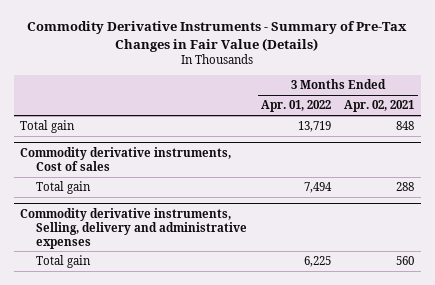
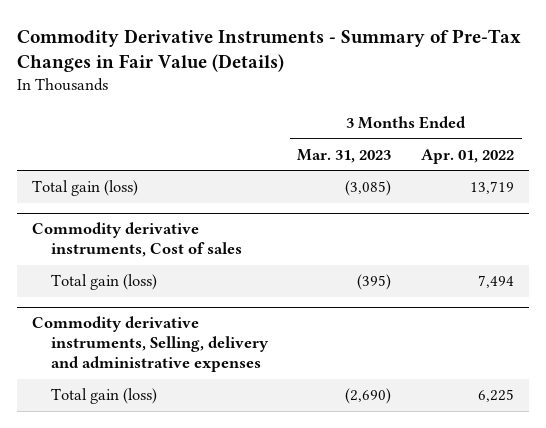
[344,100,415,113] Apr. 02, 2021 -> none
none -> [297,148,392,163] Mar. 31, 2023
[20,120,76,134] Total gain -> [32,180,139,197] Total gain (loss)
[36,181,92,195] Total gain -> [50,274,157,291] Total gain (loss)
[36,255,92,269] Total gain -> [50,388,157,405] Total gain (loss)

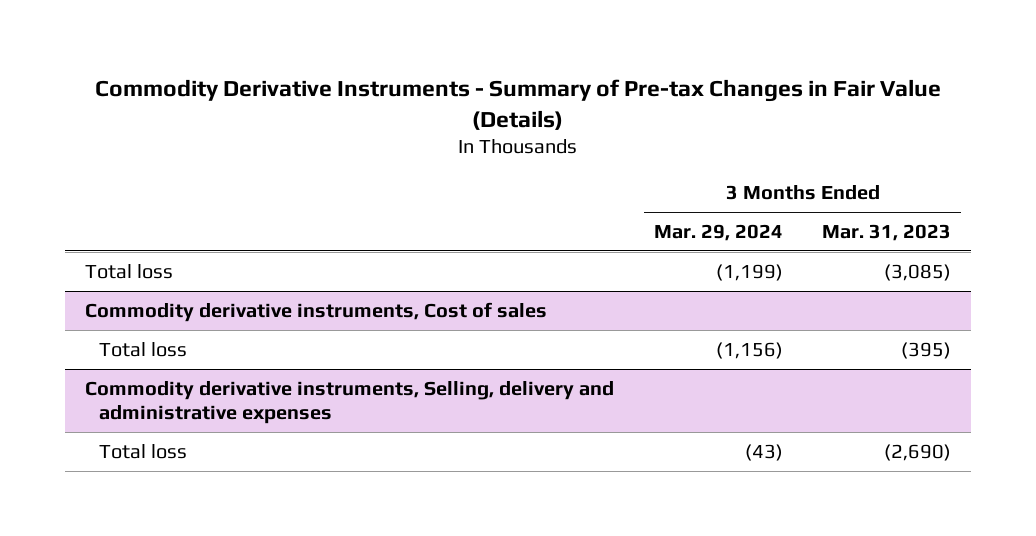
[17,28,522,73] Commodity Derivative Instruments - Summary of Pre-Tax Changes in Fair Value (Details) -> [95,78,942,130] Commodity Derivative Instruments - Summary of Pre-tax Changes in Fair Value (Details)
[421,148,515,164] Apr. 01, 2022 -> none
none -> [653,224,783,242] Mar. 29, 2024
[32,180,139,197] Total gain (loss) -> [84,263,173,279] Total loss
[50,274,157,291] Total gain (loss) -> [99,341,188,357] Total loss
[50,388,157,405] Total gain (loss) -> [99,443,188,459] Total loss

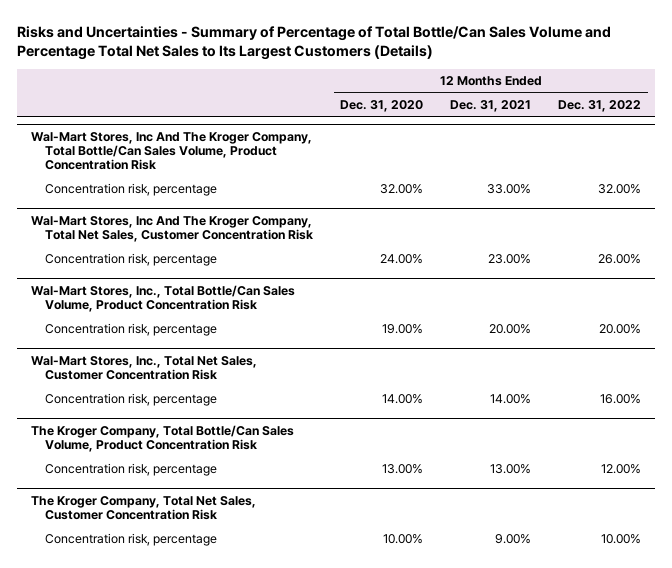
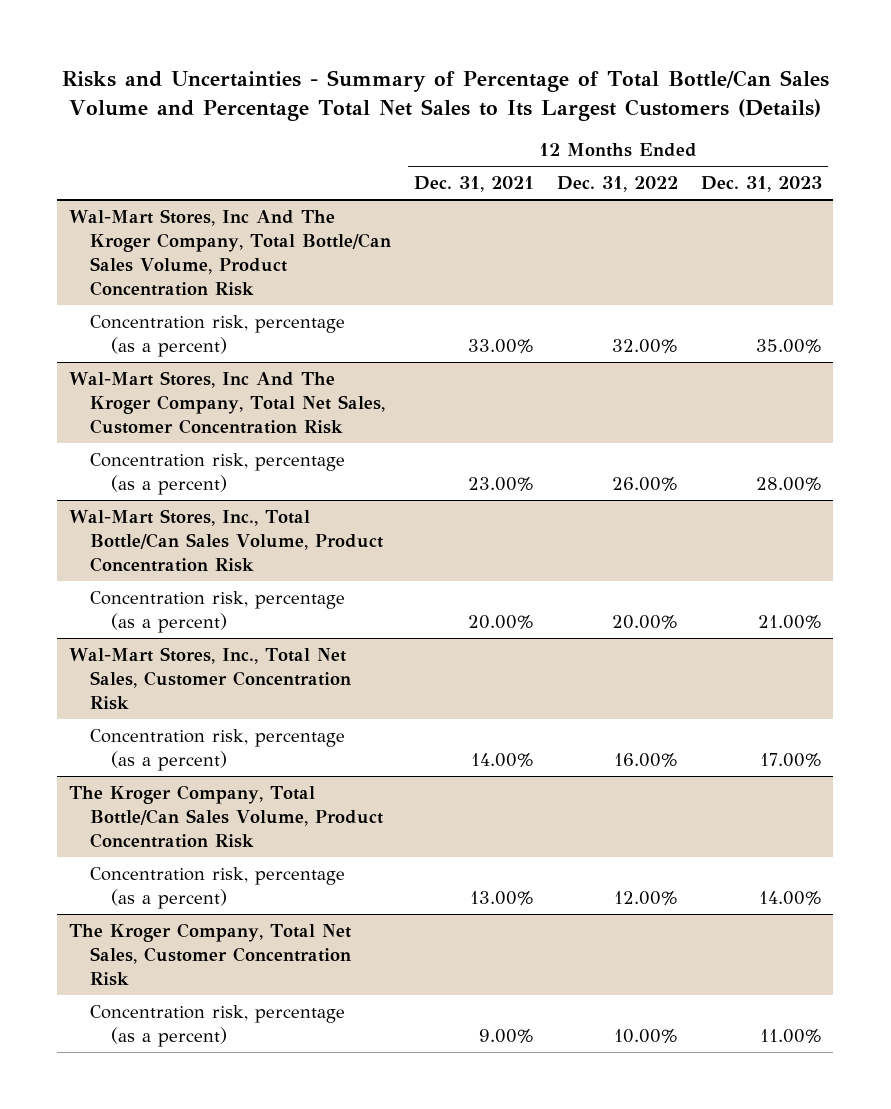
[340,99,424,112] Dec. 31, 2020 -> none
none -> [700,176,822,193] Dec. 31, 2023
[45,183,218,197] Concentration risk, percentage -> [89,314,345,357] Concentration risk, percentage (as a percent)
[45,253,218,267] Concentration risk, percentage -> [89,452,345,495] Concentration risk, percentage (as a percent)
[45,323,218,337] Concentration risk, percentage -> [89,590,345,633] Concentration risk, percentage (as a percent)
[45,393,218,407] Concentration risk, percentage -> [89,728,345,771] Concentration risk, percentage (as a percent)
[45,463,218,477] Concentration risk, percentage -> [89,866,345,909] Concentration risk, percentage (as a percent)
[45,533,218,547] Concentration risk, percentage -> [89,1004,345,1047] Concentration risk, percentage (as a percent)

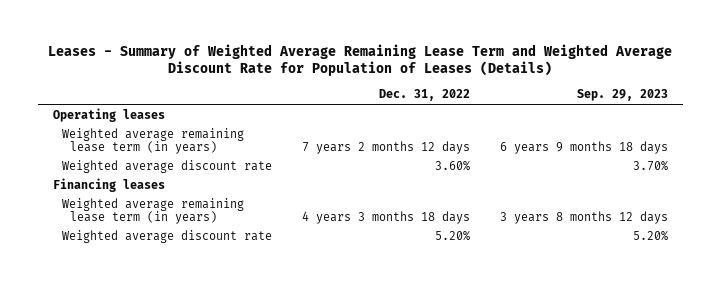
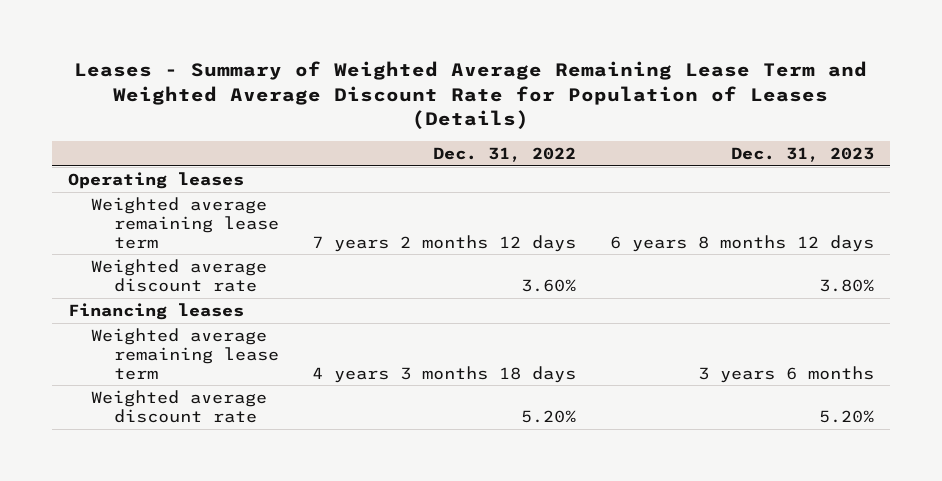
[577,89,669,102] Sep. 29, 2023 -> none
none -> [730,147,874,163] Dec. 31, 2023
[61,127,244,154] Weighted average remaining lease term (in years) -> [91,196,280,249] Weighted average remaining lease term
[61,197,244,224] Weighted average remaining lease term (in years) -> [91,327,280,380] Weighted average remaining lease term

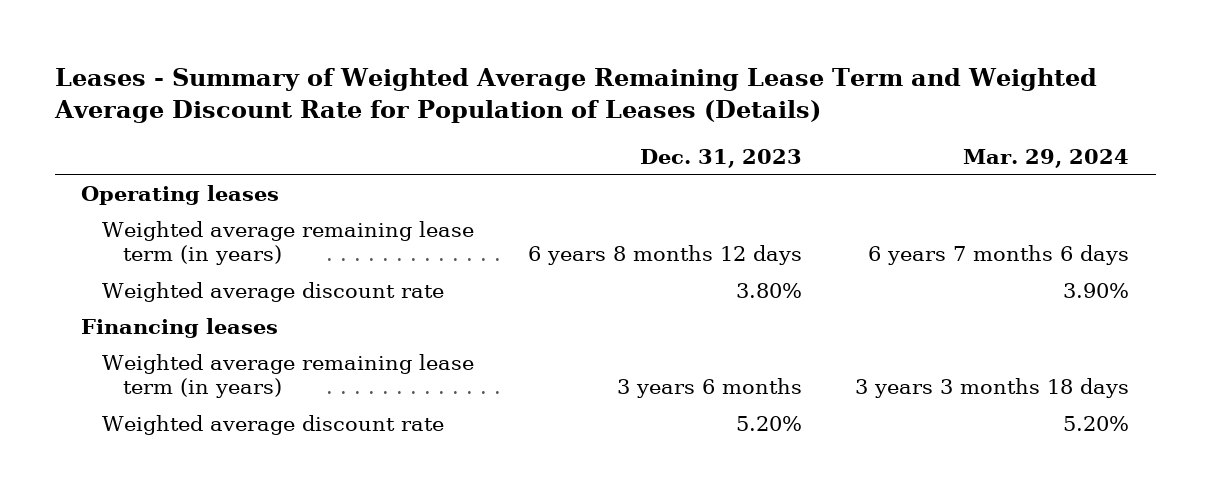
[433,147,577,163] Dec. 31, 2022 -> none
none -> [963,148,1130,168] Mar. 29, 2024
[91,196,280,249] Weighted average remaining lease term -> [102,220,475,266] Weighted average remaining lease term (in years)
[91,327,280,380] Weighted average remaining lease term -> [102,353,475,399] Weighted average remaining lease term (in years)

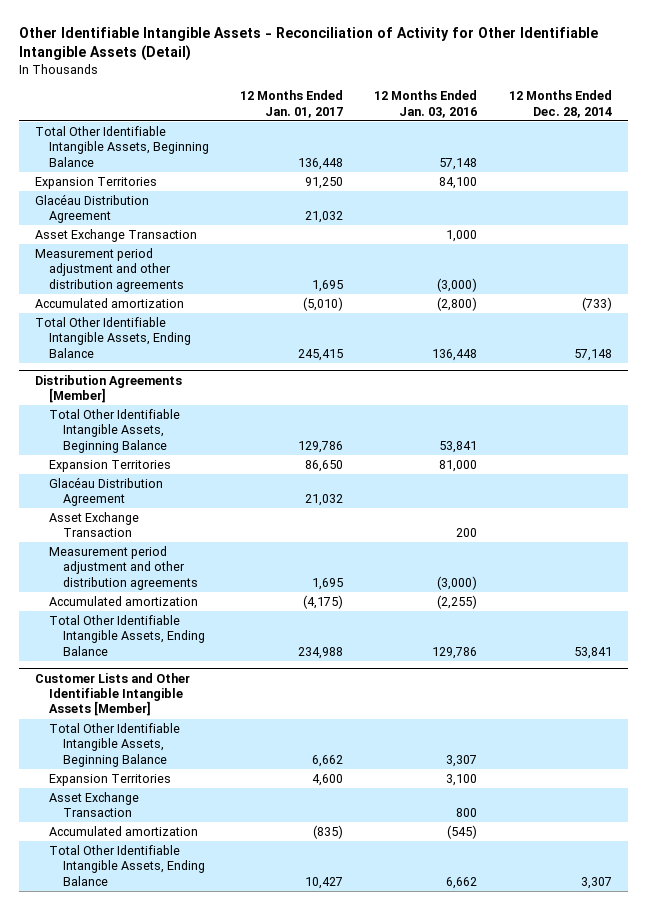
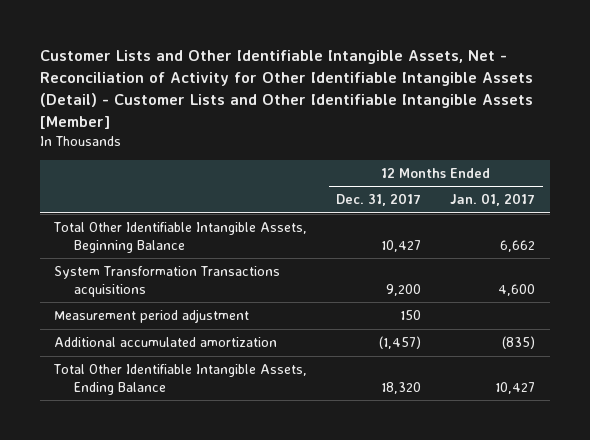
[18,27,598,62] Other Identifiable Intangible Assets - Reconciliation of Activity for Other Identifiable Intangible Assets (Detail) -> [39,50,533,129] Customer Lists and Other Identifiable Intangible Assets, Net - Reconciliation of Activity for Other Identifiable Intangible Assets (Detail) - Customer Lists and Other Identifiable Intangible Assets [Member]
[374,90,478,118] 12 Months Ended Jan. 03, 2016 -> none
[508,90,612,118] 12 Months Ended Dec. 28, 2014 -> none
none -> [336,193,422,207] Dec. 31, 2017
[34,125,209,167] Total Other Identifiable Intangible Assets, Beginning Balance -> none
[34,176,157,189] Expansion Territories -> none
[34,193,149,224] Glacéau Distribution Agreement -> none
[34,228,197,242] Asset Exchange Transaction -> none
[34,247,184,292] Measurement period adjustment and other distribution agreements -> none
[34,297,184,308] Accumulated amortization -> none
[34,316,191,358] Total Other Identifiable Intangible Assets, Ending Balance -> none
[34,374,182,403] Distribution Agreements [Member] -> none
[48,408,180,453] Total Other Identifiable Intangible Assets, Beginning Balance -> none
[48,459,171,472] Expansion Territories -> none
[48,476,163,507] Glacéau Distribution Agreement -> none
[48,511,139,538] Asset Exchange Transaction -> none
[48,545,198,590] Measurement period adjustment and other distribution agreements -> none
[48,595,198,606] Accumulated amortization -> none
[48,614,205,656] Total Other Identifiable Intangible Assets, Ending Balance -> none
[34,672,190,717] Customer Lists and Other Identifiable Intangible Assets [Member] -> none
[48,791,139,818] Asset Exchange Transaction -> none
[48,773,171,786] Expansion Territories -> [54,266,281,297] System Transformation Transactions acquisitions
none -> [54,309,250,324] Measurement period adjustment
[48,825,198,836] Accumulated amortization -> [54,337,278,348] Additional accumulated amortization

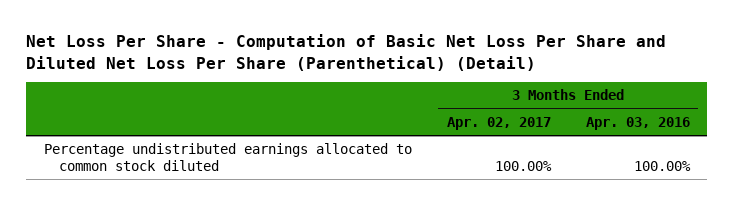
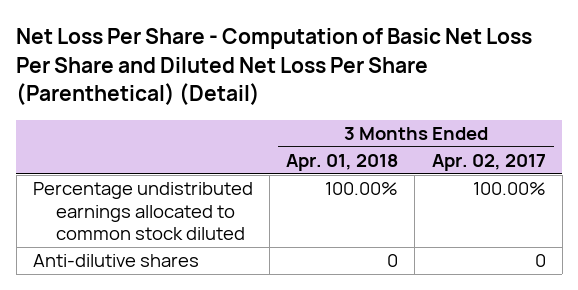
[585,116,690,130] Apr. 03, 2016 -> none
none -> [286,153,399,171] Apr. 01, 2018
none -> [32,254,199,268] Anti-dilutive shares

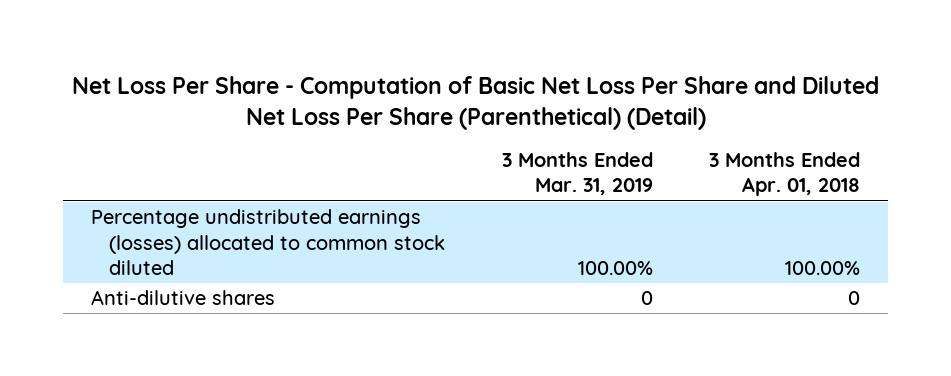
[431,153,546,171] Apr. 02, 2017 -> none
none -> [501,152,653,196] 3 Months Ended Mar. 31, 2019
[32,182,253,241] Percentage undistributed earnings allocated to common stock diluted -> [90,209,446,276] Percentage undistributed earnings (losses) allocated to common stock diluted

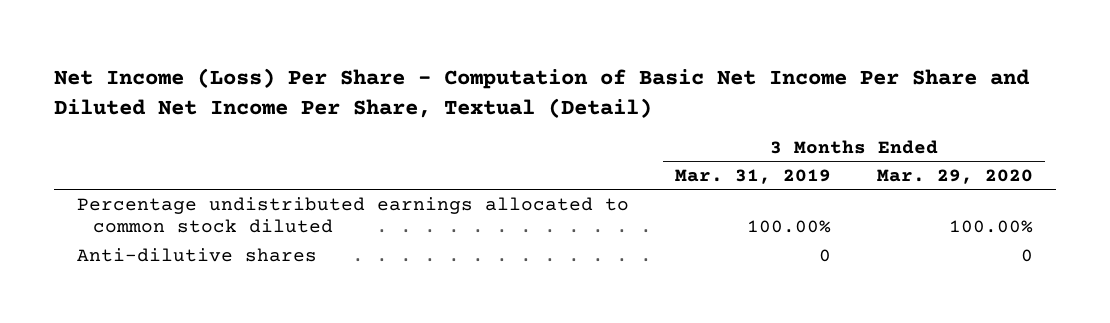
[71,75,879,130] Net Loss Per Share - Computation of Basic Net Loss Per Share and Diluted Net Loss Per Share (Parenthetical) (Detail) -> [53,68,1030,119] Net Income (Loss) Per Share - Computation of Basic Net Income Per Share and Diluted Net Income Per Share, Textual (Detail)
[709,152,861,197] 3 Months Ended Apr. 01, 2018 -> none
none -> [877,169,1034,185] Mar. 29, 2020
[90,209,446,276] Percentage undistributed earnings (losses) allocated to common stock diluted -> [76,196,629,234] Percentage undistributed earnings allocated to common stock diluted

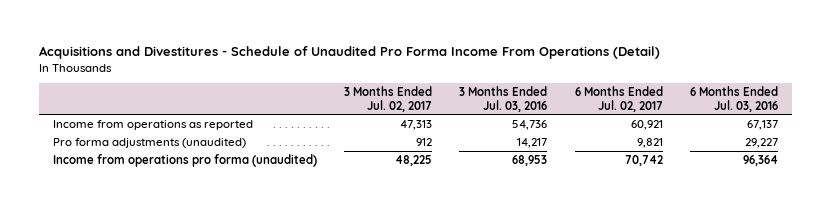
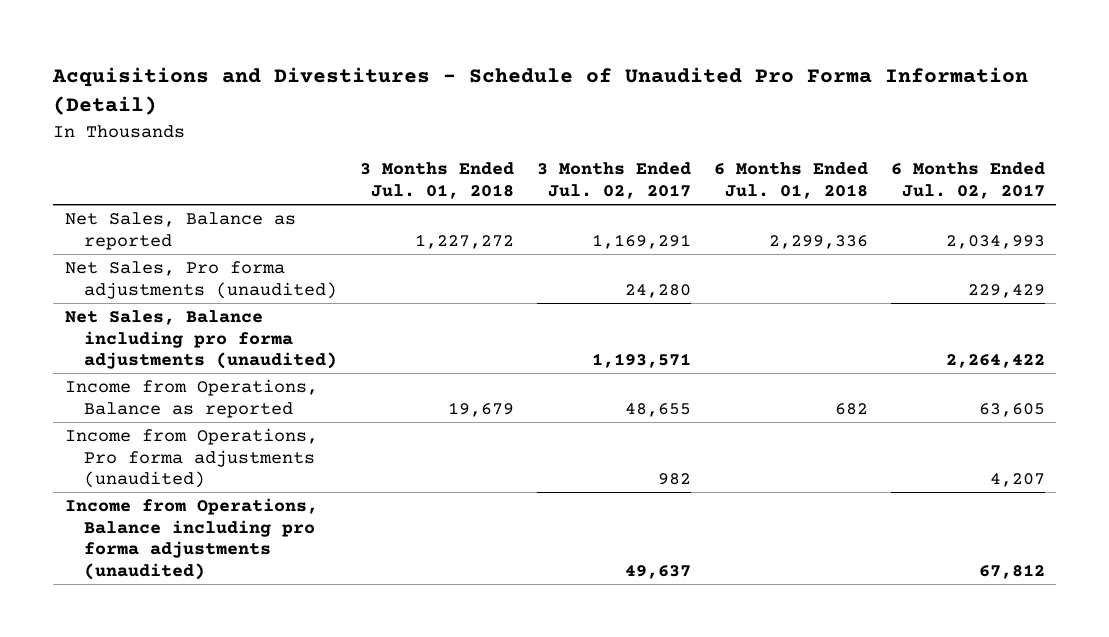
[38,46,660,60] Acquisitions and Divestitures - Schedule of Unaudited Pro Forma Income From Operations (Detail) -> [52,67,1029,116] Acquisitions and Divestitures - Schedule of Unaudited Pro Forma Information (Detail)
[459,85,548,112] 3 Months Ended Jul. 03, 2016 -> none
[690,85,779,112] 6 Months Ended Jul. 03, 2016 -> none
none -> [360,162,515,199] 3 Months Ended Jul. 01, 2018
none -> [714,162,869,199] 6 Months Ended Jul. 01, 2018
none -> [64,212,296,250] Net Sales, Balance as reported
none -> [64,261,338,299] Net Sales, Pro forma adjustments (unaudited)
none -> [64,310,338,370] Net Sales, Balance including pro forma adjustments (unaudited)
[52,119,253,130] Income from operations as reported -> [64,379,318,418] Income from Operations, Balance as reported
[399,119,432,130] 47,313 -> [625,402,692,417] 48,655
[630,119,663,130] 60,921 -> [978,402,1045,417] 63,605
[52,137,246,148] Pro forma adjustments (unaudited) -> [64,428,318,489] Income from Operations, Pro forma adjustments (unaudited)
[415,137,432,146] 912 -> [658,473,692,486] 982
[636,137,663,148] 9,821 -> [989,473,1045,488] 4,207
[52,153,317,167] Income from operations pro forma (unaudited) -> [64,498,318,580] Income from Operations, Balance including pro forma adjustments (unaudited)
[394,154,432,166] 48,225 -> [625,564,692,579] 49,637
[624,154,663,166] 70,742 -> [978,563,1045,579] 67,812

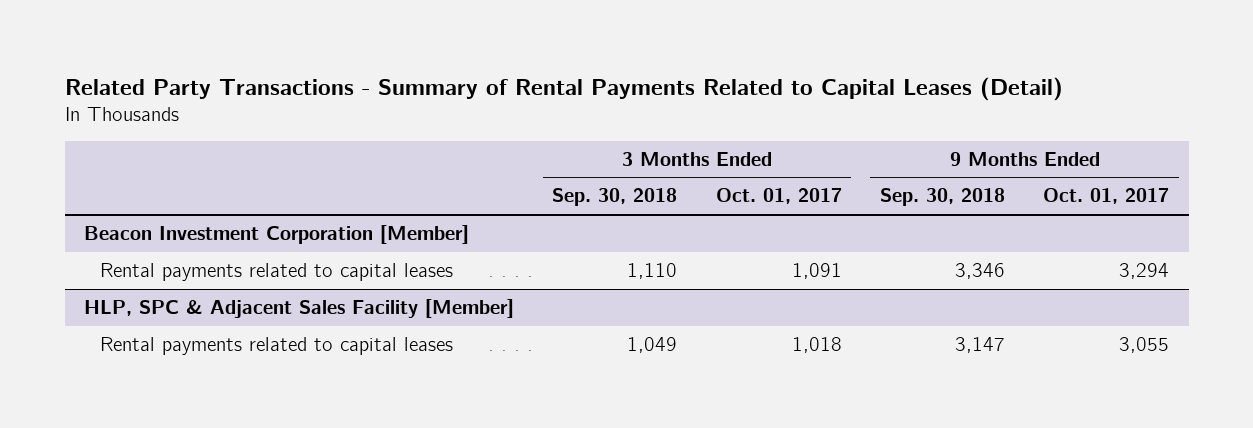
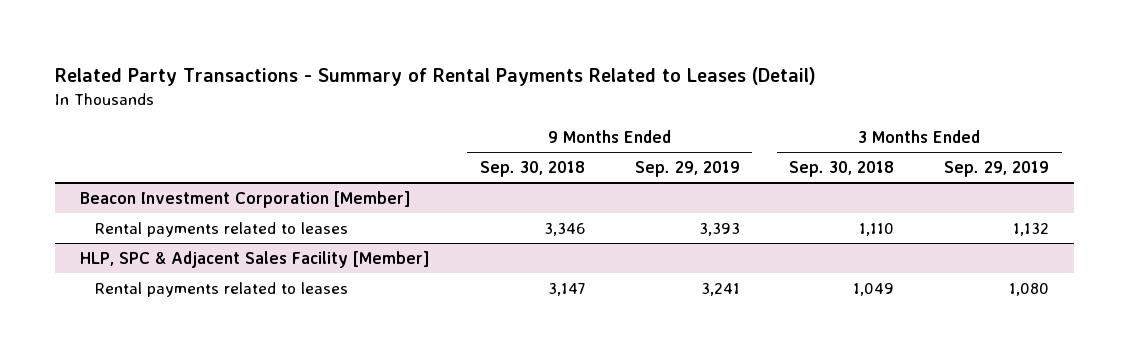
[64,76,1063,101] Related Party Transactions - Summary of Rental Payments Related to Capital Leases (Detail) -> [55,66,817,86] Related Party Transactions - Summary of Rental Payments Related to Leases (Detail)
[715,188,842,205] Oct. 01, 2017 -> none
[1043,188,1170,205] Oct. 01, 2017 -> none
none -> [634,160,740,177] Sep. 29, 2019
none -> [944,160,1050,177] Sep. 29, 2019
[100,263,454,282] Rental payments related to capital leases -> [94,221,348,237] Rental payments related to leases
[100,337,454,356] Rental payments related to capital leases -> [94,281,348,297] Rental payments related to leases

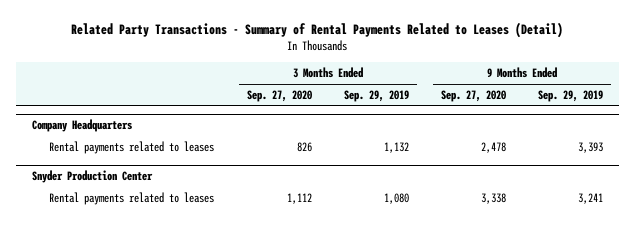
[479,160,585,177] Sep. 30, 2018 -> none
[789,160,895,177] Sep. 30, 2018 -> none
none -> [246,90,312,103] Sep. 27, 2020
none -> [440,90,506,103] Sep. 27, 2020
[80,190,412,208] Beacon Investment Corporation [Member] -> [31,119,132,133] Company Headquarters
[80,250,431,268] HLP, SPC & Adjacent Sales Facility [Member] -> [31,170,153,184] Snyder Production Center

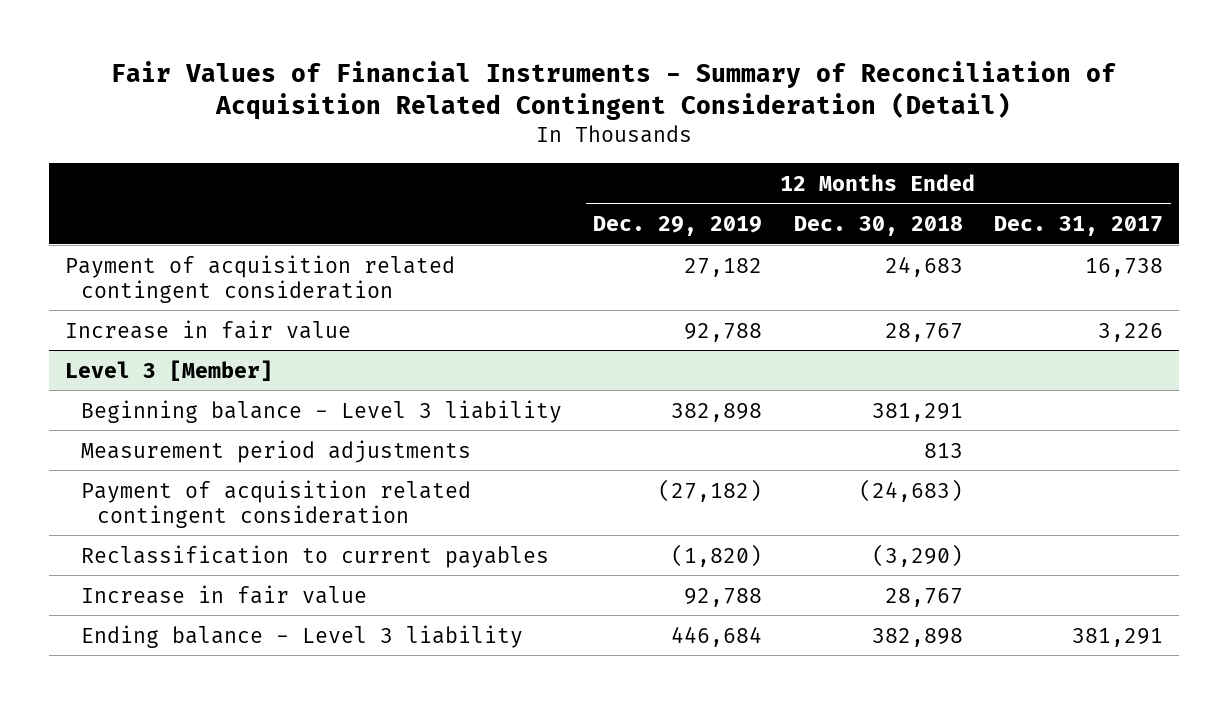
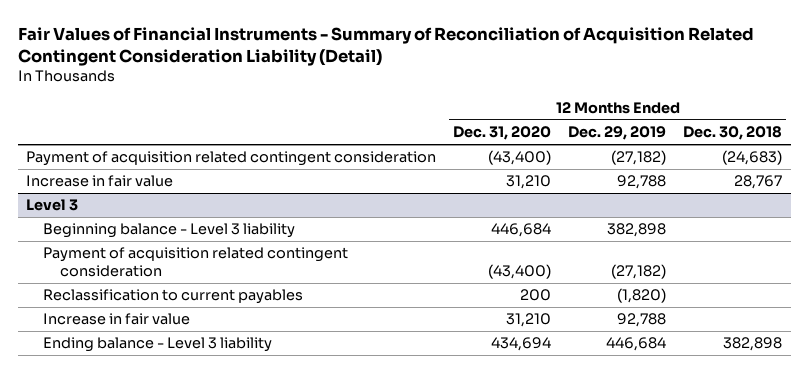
[110,60,1116,121] Fair Values of Financial Instruments - Summary of Reconciliation of Acquisition Related Contingent Consideration (Detail) -> [17,26,754,67] Fair Values of Financial Instruments - Summary of Reconciliation of Acquisition Related Contingent Consideration Liability (Detail)
[994,216,1164,237] Dec. 31, 2017 -> none
none -> [453,126,552,141] Dec. 31, 2020
[64,254,455,303] Payment of acquisition related contingent consideration -> none
[64,319,351,339] Increase in fair value -> none
[64,359,273,381] Level 3 [Member] -> none
[81,399,563,423] Beginning balance - Level 3 liability -> none
[81,439,472,463] Measurement period adjustments -> none
[81,544,550,568] Reclassification to current payables -> none
none -> [26,199,79,212] Level 3
none -> [43,223,296,239] Beginning balance - Level 3 liability
none -> [43,247,349,277] Payment of acquisition related contingent consideration
none -> [43,289,304,305] Reclassification to current payables
none -> [43,313,191,326] Increase in fair value

